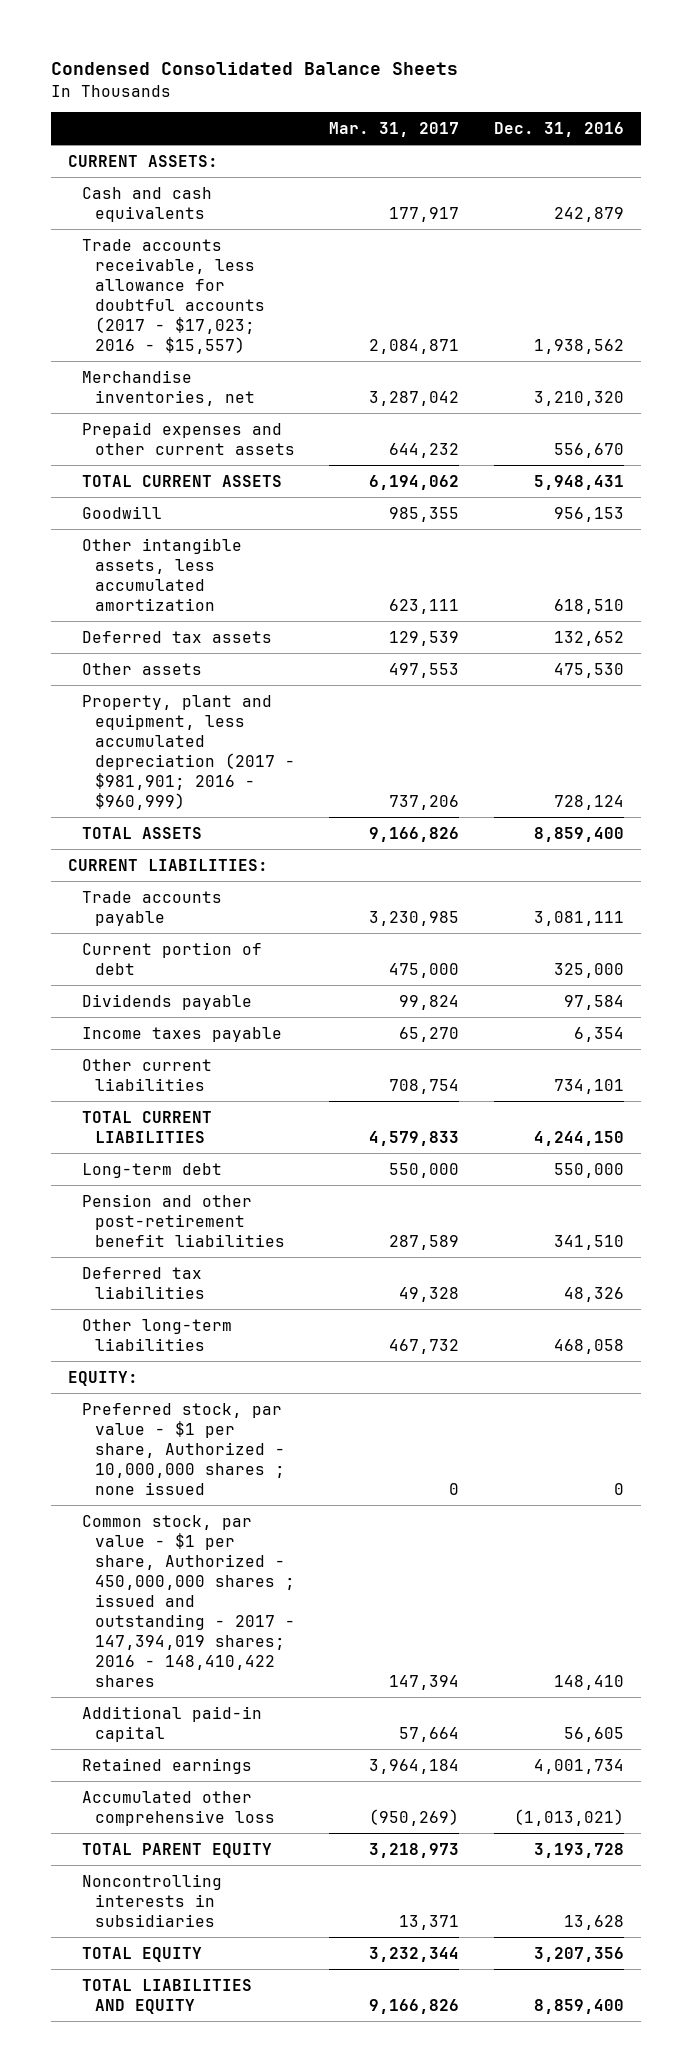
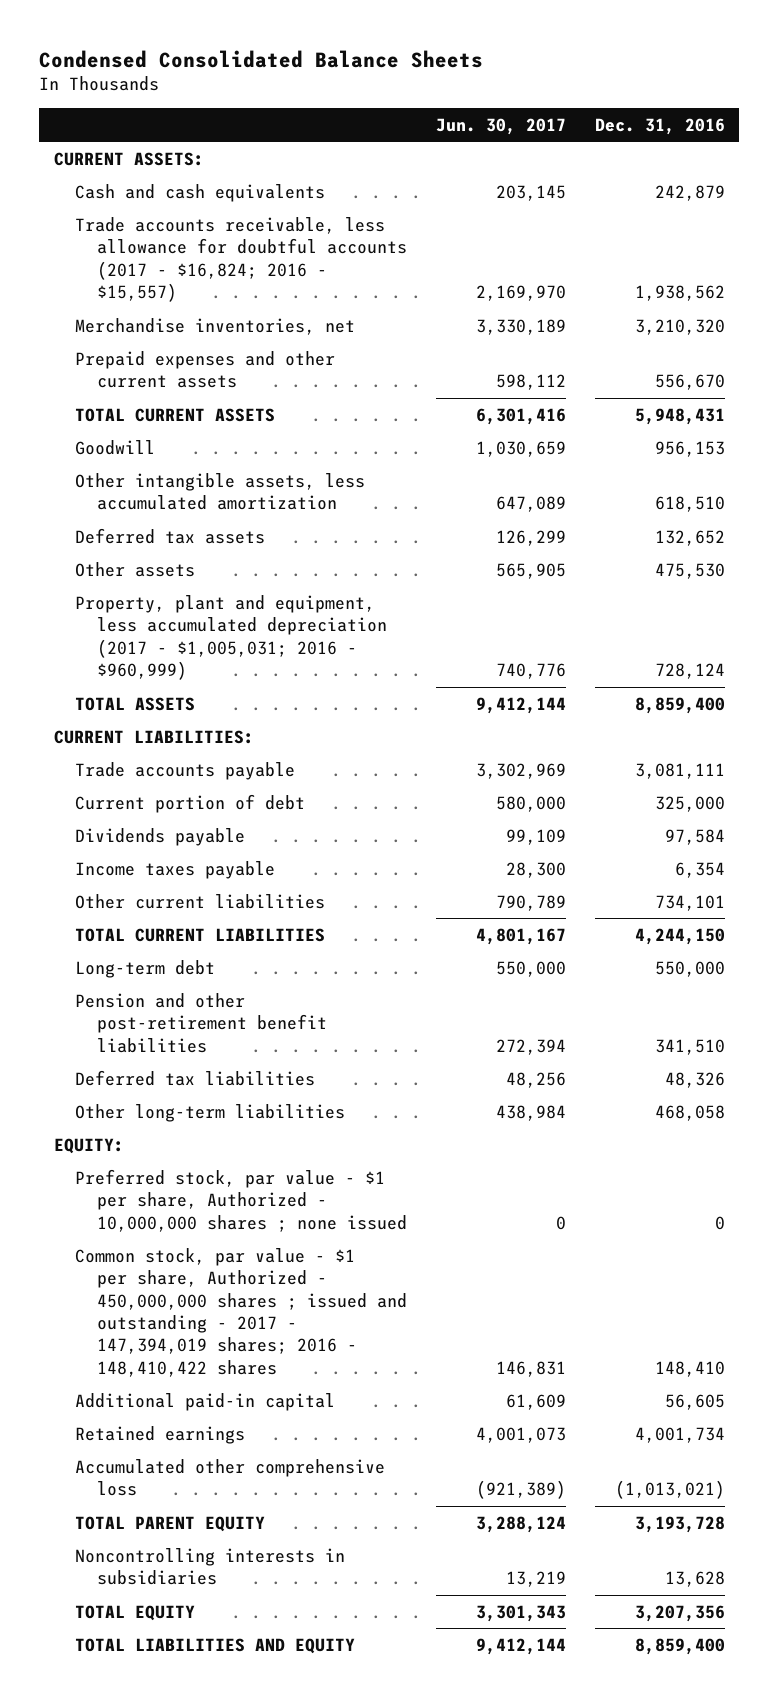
[329,121,460,137] Mar. 31, 2017 -> none
none -> [435,117,566,135] Jun. 30, 2017
[81,238,265,354] Trade accounts receivable, less allowance for doubtful accounts (2017 - $17,023; 2016 - $15,557) -> [75,216,407,303] Trade accounts receivable, less allowance for doubtful accounts (2017 - $16,824; 2016 - $15,557)
[81,694,295,810] Property, plant and equipment, less accumulated depreciation (2017 - $981,901; 2016 - $960,999) -> [75,594,387,681] Property, plant and equipment, less accumulated depreciation (2017 - $1,005,031; 2016 - $960,999)

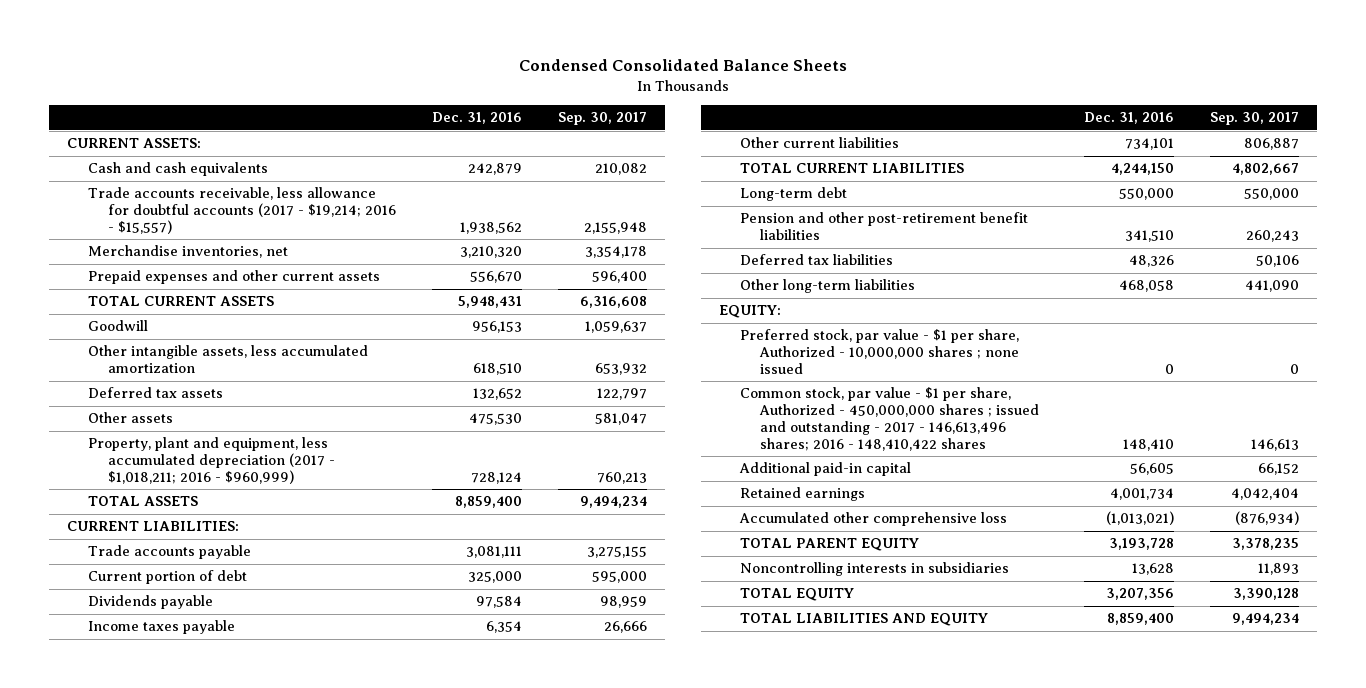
[435,117,566,135] Jun. 30, 2017 -> none
none -> [558,112,648,126] Sep. 30, 2017
[75,216,407,303] Trade accounts receivable, less allowance for doubtful accounts (2017 - $16,824; 2016 - $15,557) -> [87,187,396,234] Trade accounts receivable, less allowance for doubtful accounts (2017 - $19,214; 2016 - $15,557)
[75,594,387,681] Property, plant and equipment, less accumulated depreciation (2017 - $1,005,031; 2016 - $960,999) -> [87,437,335,484] Property, plant and equipment, less accumulated depreciation (2017 - $1,018,211; 2016 - $960,999)
[75,1247,407,1377] Common stock, par value - $1 per share, Authorized - 450,000,000 shares ; issued and outstanding - 2017 - 147,394,019 shares; 2016 - 148,410,422 shares -> [739,387,1040,451] Common stock, par value - $1 per share, Authorized - 450,000,000 shares ; issued and outstanding - 2017 - 146,613,496 shares; 2016 - 148,410,422 shares

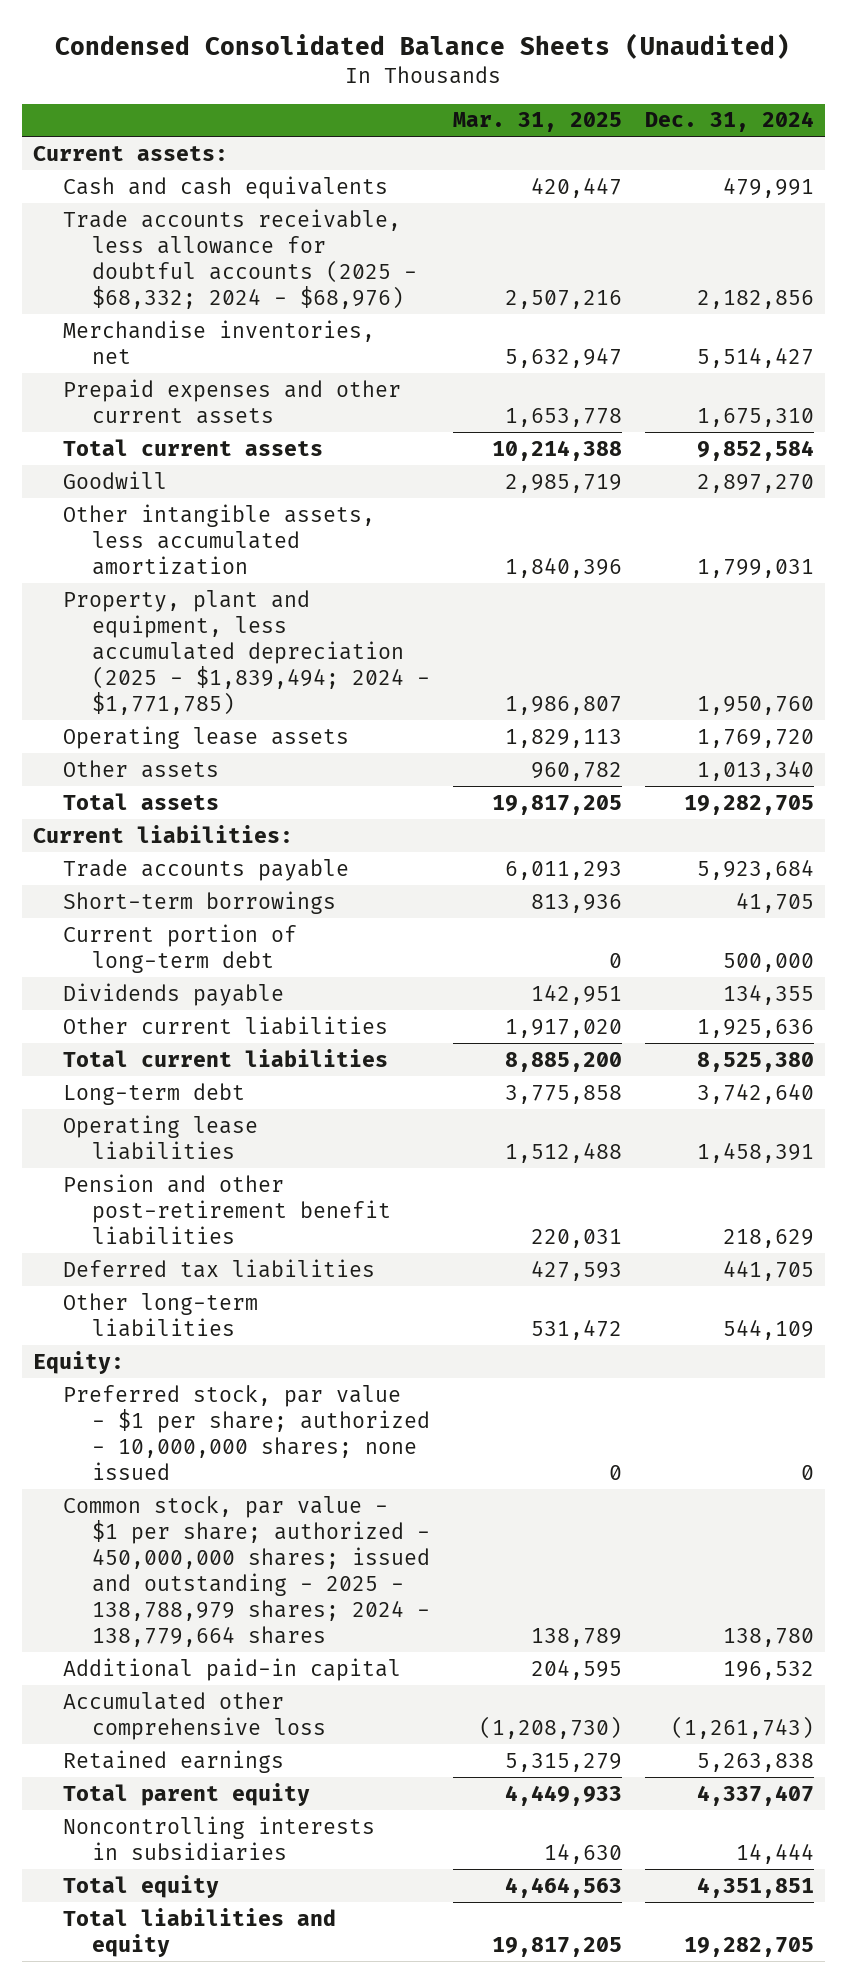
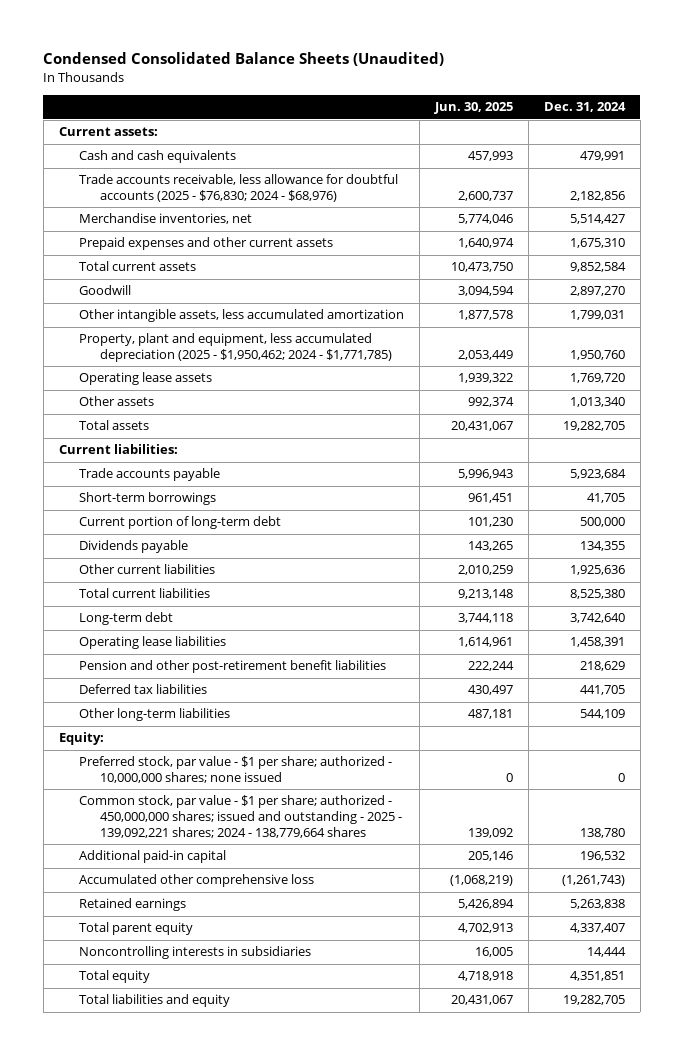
[452,112,622,133] Mar. 31, 2025 -> none
none -> [434,102,514,115] Jun. 30, 2025
[62,208,418,310] Trade accounts receivable, less allowance for doubtful accounts (2025 - $68,332; 2024 - $68,976) -> [79,174,399,203] Trade accounts receivable, less allowance for doubtful accounts (2025 - $76,830; 2024 - $68,976)
[62,589,431,716] Property, plant and equipment, less accumulated depreciation (2025 - $1,839,494; 2024 - $1,771,785) -> [79,333,392,363] Property, plant and equipment, less accumulated depreciation (2025 - $1,950,462; 2024 - $1,771,785)
[62,1495,431,1648] Common stock, par value - $1 per share; authorized - 450,000,000 shares; issued and outstanding - 2025 - 138,788,979 shares; 2024 - 138,779,664 shares -> [79,795,402,839] Common stock, par value - $1 per share; authorized - 450,000,000 shares; issued and outstanding - 2025 - 139,092,221 shares; 2024 - 138,779,664 shares

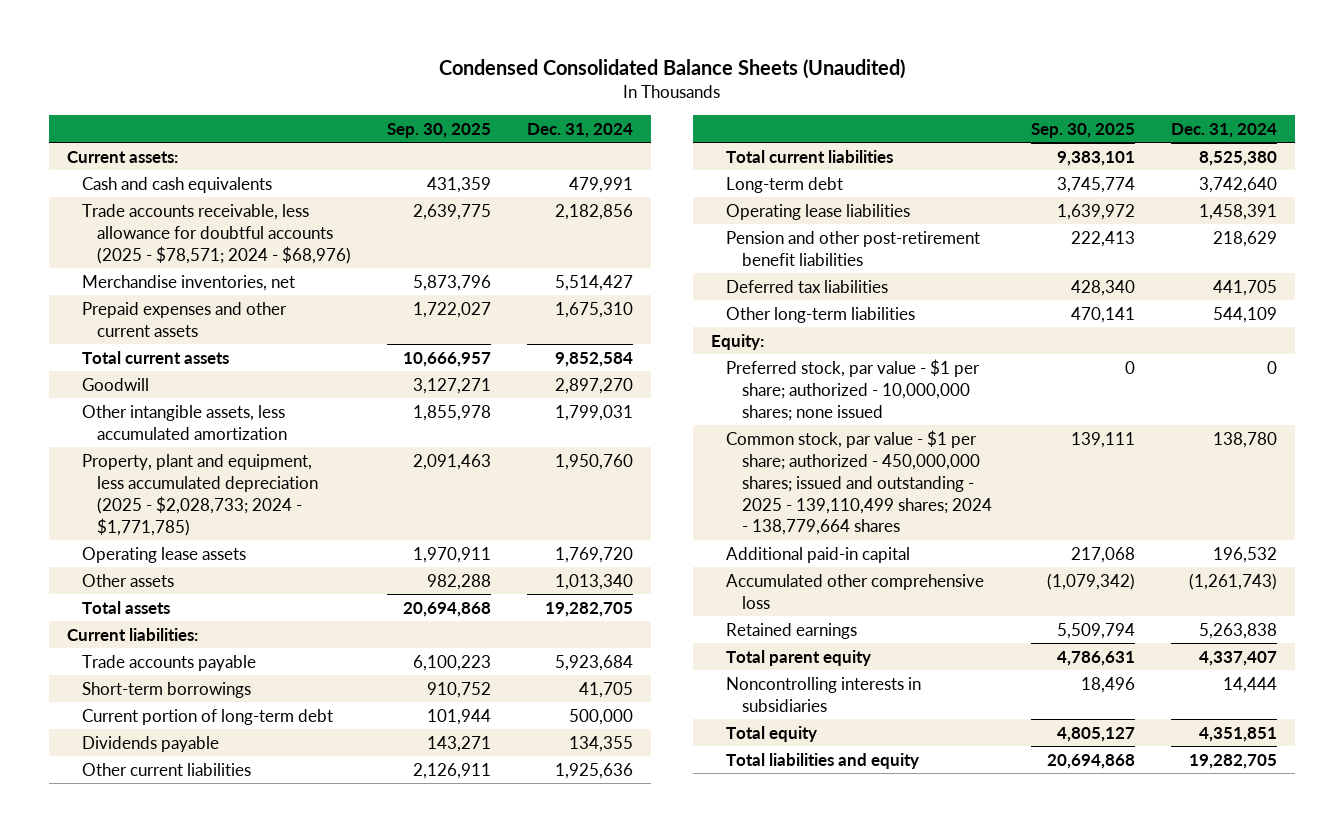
[434,102,514,115] Jun. 30, 2025 -> none
none -> [387,122,492,138] Sep. 30, 2025
[79,174,399,203] Trade accounts receivable, less allowance for doubtful accounts (2025 - $76,830; 2024 - $68,976) -> [82,203,352,264] Trade accounts receivable, less allowance for doubtful accounts (2025 - $78,571; 2024 - $68,976)
[79,333,392,363] Property, plant and equipment, less accumulated depreciation (2025 - $1,950,462; 2024 - $1,771,785) -> [82,453,319,536] Property, plant and equipment, less accumulated depreciation (2025 - $2,028,733; 2024 - $1,771,785)
[79,795,402,839] Common stock, par value - $1 per share; authorized - 450,000,000 shares; issued and outstanding - 2025 - 139,092,221 shares; 2024 - 138,779,664 shares -> [726,429,992,536] Common stock, par value - $1 per share; authorized - 450,000,000 shares; issued and outstanding - 2025 - 139,110,499 shares; 2024 - 138,779,664 shares

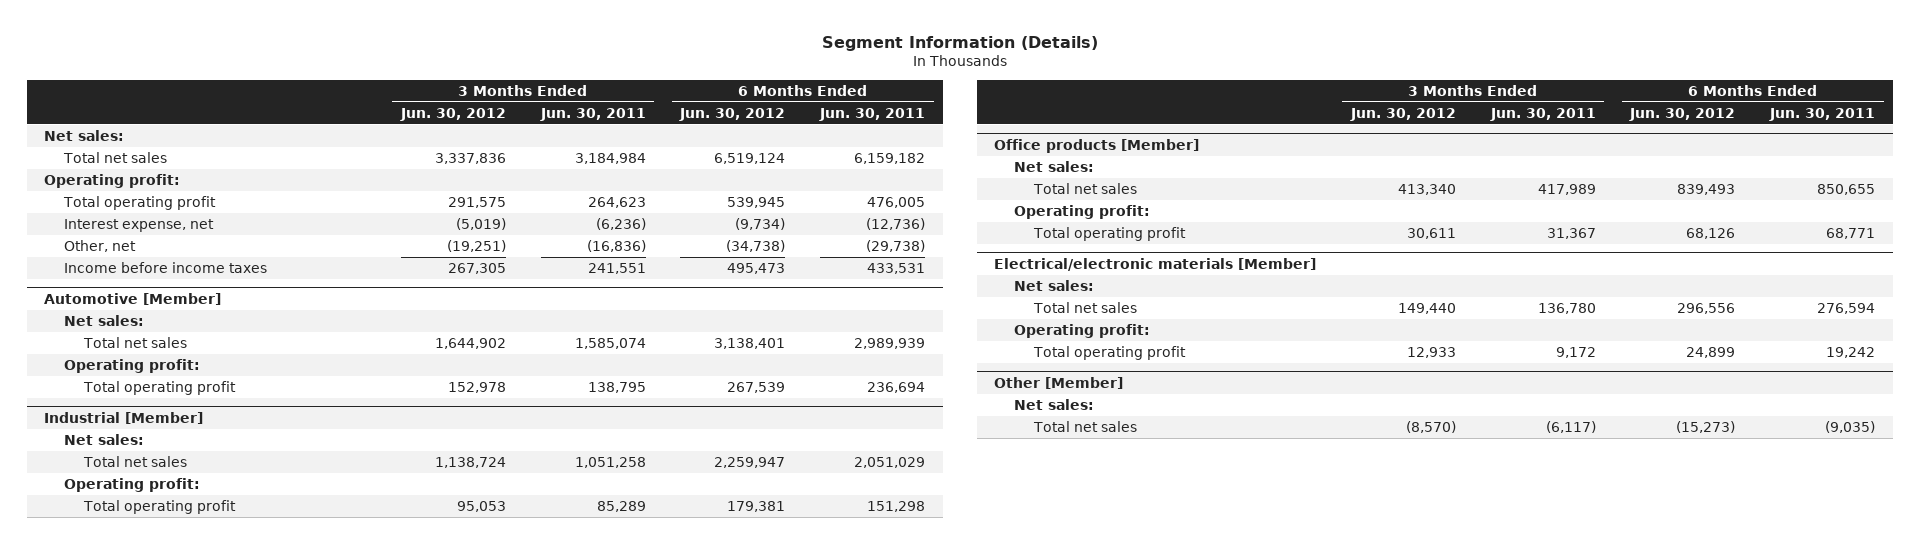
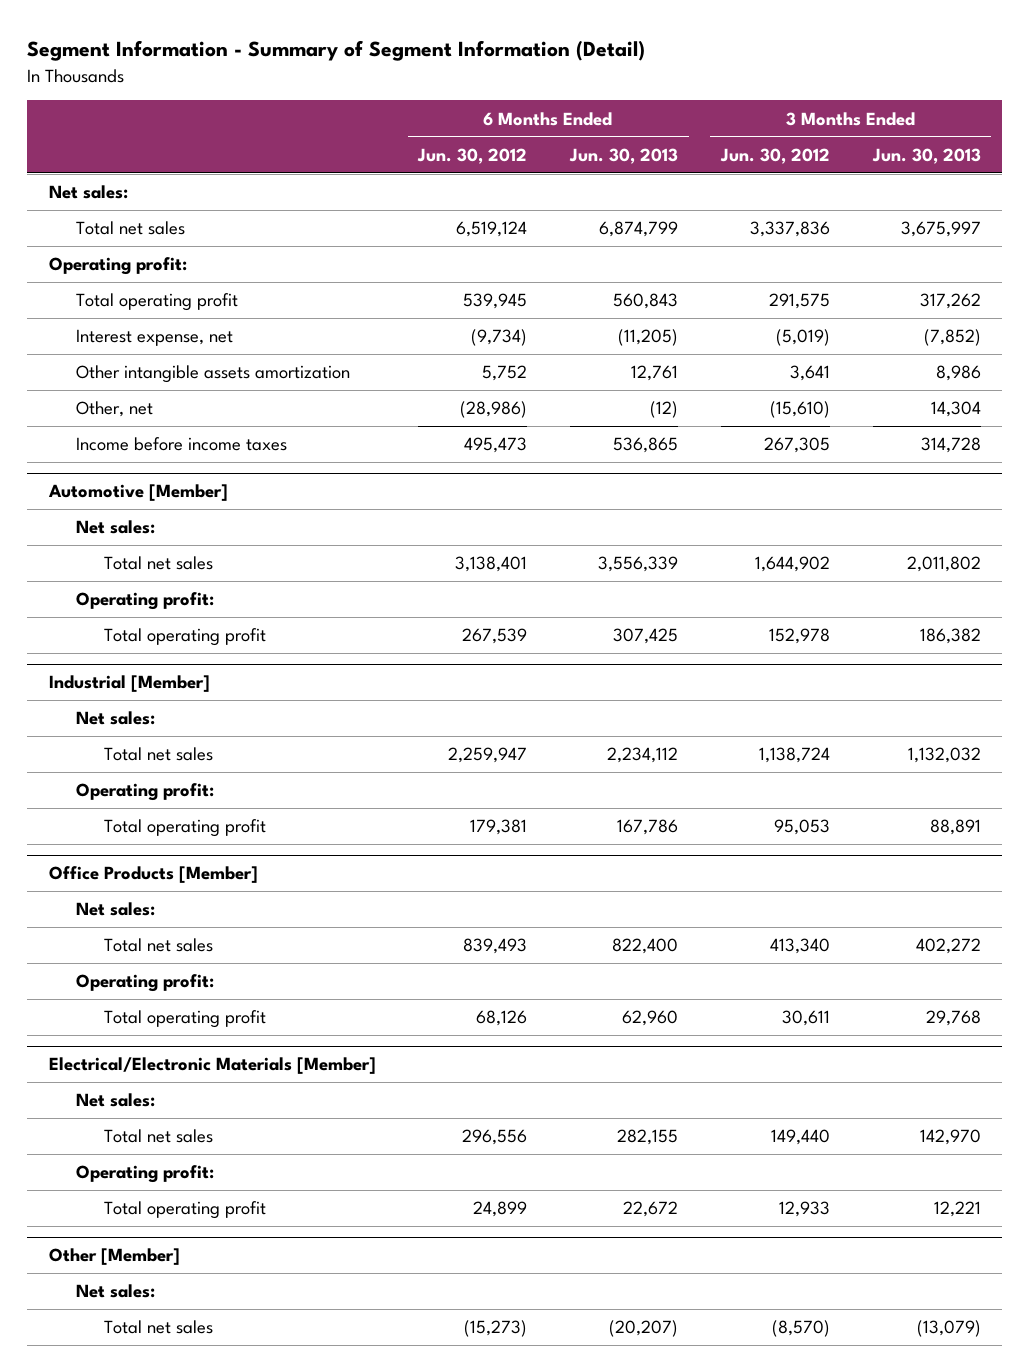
[821,35,1098,51] Segment Information (Details) -> [27,40,646,62] Segment Information - Summary of Segment Information (Detail)
[539,107,646,121] Jun. 30, 2011 -> none
[819,107,926,121] Jun. 30, 2011 -> none
none -> [569,147,679,164] Jun. 30, 2013
none -> [871,147,981,164] Jun. 30, 2013
none -> [76,365,351,384] Other intangible assets amortization
[446,239,506,252] (19,251) -> [769,401,830,419] (15,610)
[726,239,786,252] (34,738) -> [460,401,528,419] (28,986)
[994,138,1200,153] Office products [Member] -> [48,866,258,884] Office Products [Member]
[994,257,1317,271] Electrical/electronic materials [Member] -> [48,1057,376,1075] Electrical/Electronic Materials [Member]

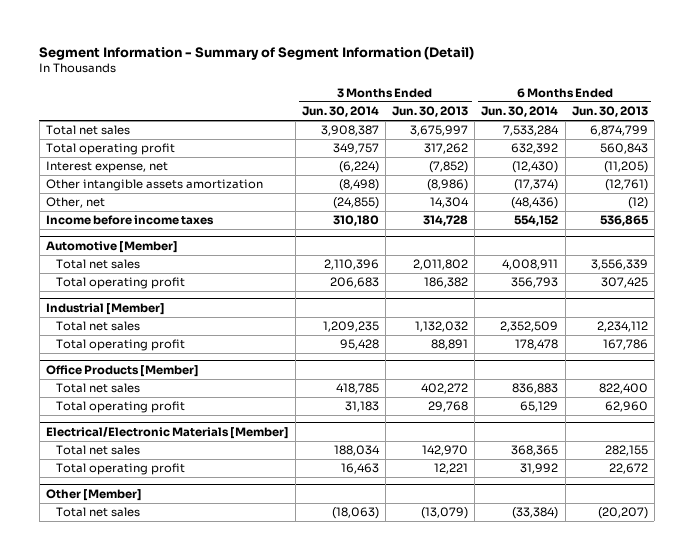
[417,147,528,164] Jun. 30, 2012 -> none
[719,147,830,164] Jun. 30, 2012 -> none
none -> [302,106,380,118] Jun. 30, 2014
none -> [481,106,559,118] Jun. 30, 2014
[48,185,128,200] Net sales: -> none
[48,257,187,276] Operating profit: -> none
[631,365,679,382] 12,761 -> [604,179,648,192] (12,761)
[935,365,981,382] 8,986 -> [427,179,469,192] (8,986)
[76,520,156,535] Net sales: -> none
[76,592,215,611] Operating profit: -> none
[76,711,156,726] Net sales: -> none
[76,783,215,802] Operating profit: -> none
[76,902,156,917] Net sales: -> none
[76,974,215,993] Operating profit: -> none
[76,1093,156,1108] Net sales: -> none
[76,1165,215,1184] Operating profit: -> none
[76,1284,156,1299] Net sales: -> none

